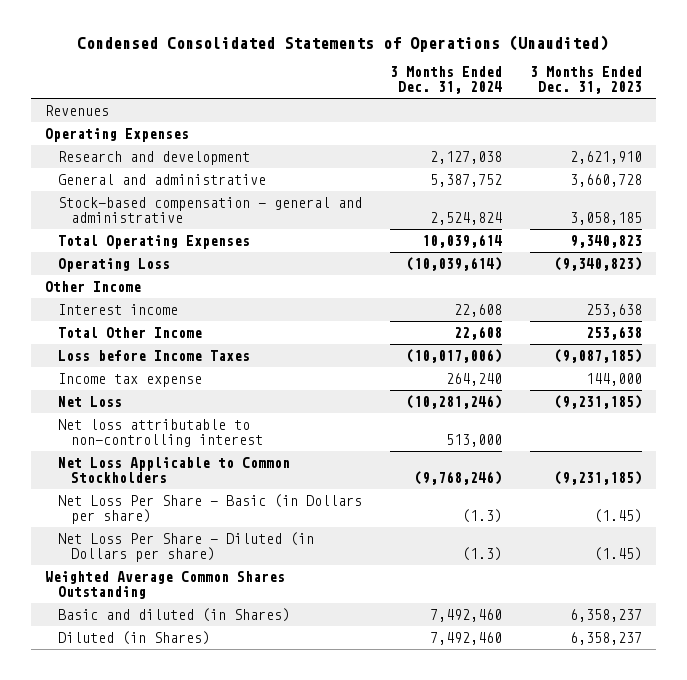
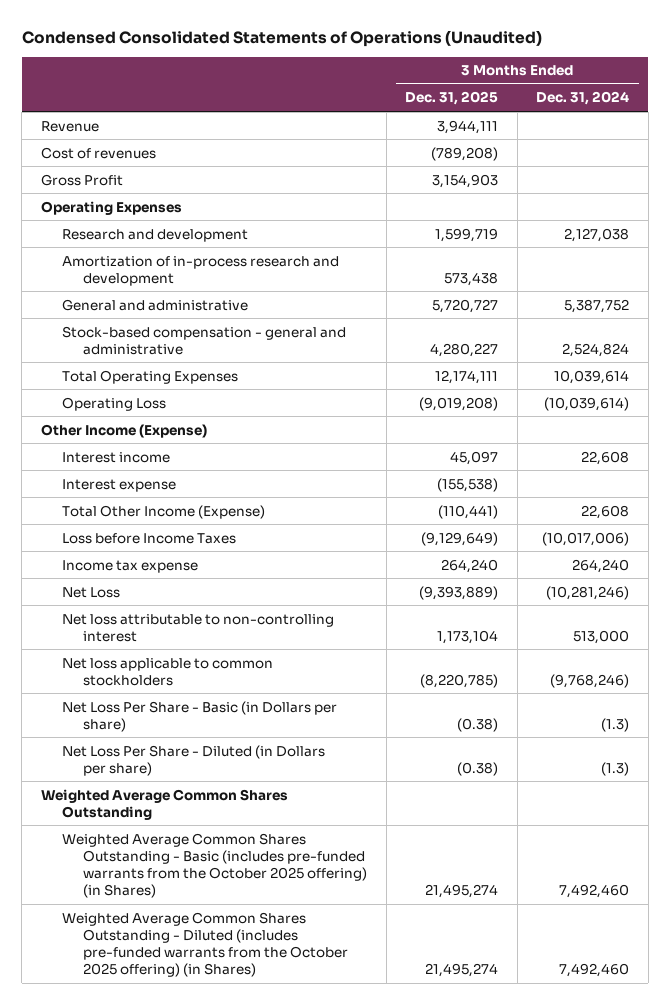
[530,66,643,95] 3 Months Ended Dec. 31, 2023 -> none
none -> [405,91,499,106] Dec. 31, 2025
[44,104,109,116] Revenues -> [40,120,99,132] Revenue
none -> [40,146,156,159] Cost of revenues
none -> [40,173,123,186] Gross Profit
none -> [62,255,340,286] Amortization of in-process research and development
[44,280,141,292] Other Income -> [40,423,207,438] Other Income (Expense)
none -> [62,478,177,492] Interest expense
[57,326,202,338] Total Other Income -> [62,504,266,519] Total Other Income (Expense)
[57,456,290,483] Net Loss Applicable to Common Stockholders -> [62,657,274,686] Net loss applicable to common stockholders
[57,607,290,622] Basic and diluted (in Shares) -> [62,832,368,898] Weighted Average Common Shares Outstanding - Basic (includes pre-funded warrants from the October 2025 offering) (in Shares)
[57,630,210,645] Diluted (in Shares) -> [62,911,349,977] Weighted Average Common Shares Outstanding - Diluted (includes pre-funded warrants from the October 2025 offering) (in Shares)

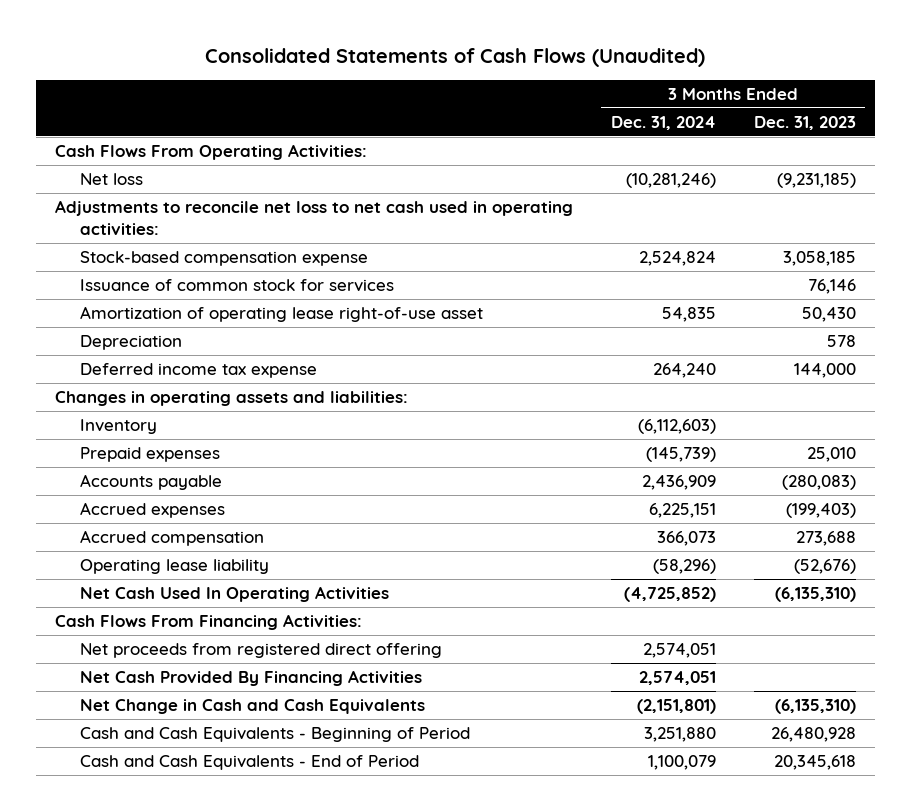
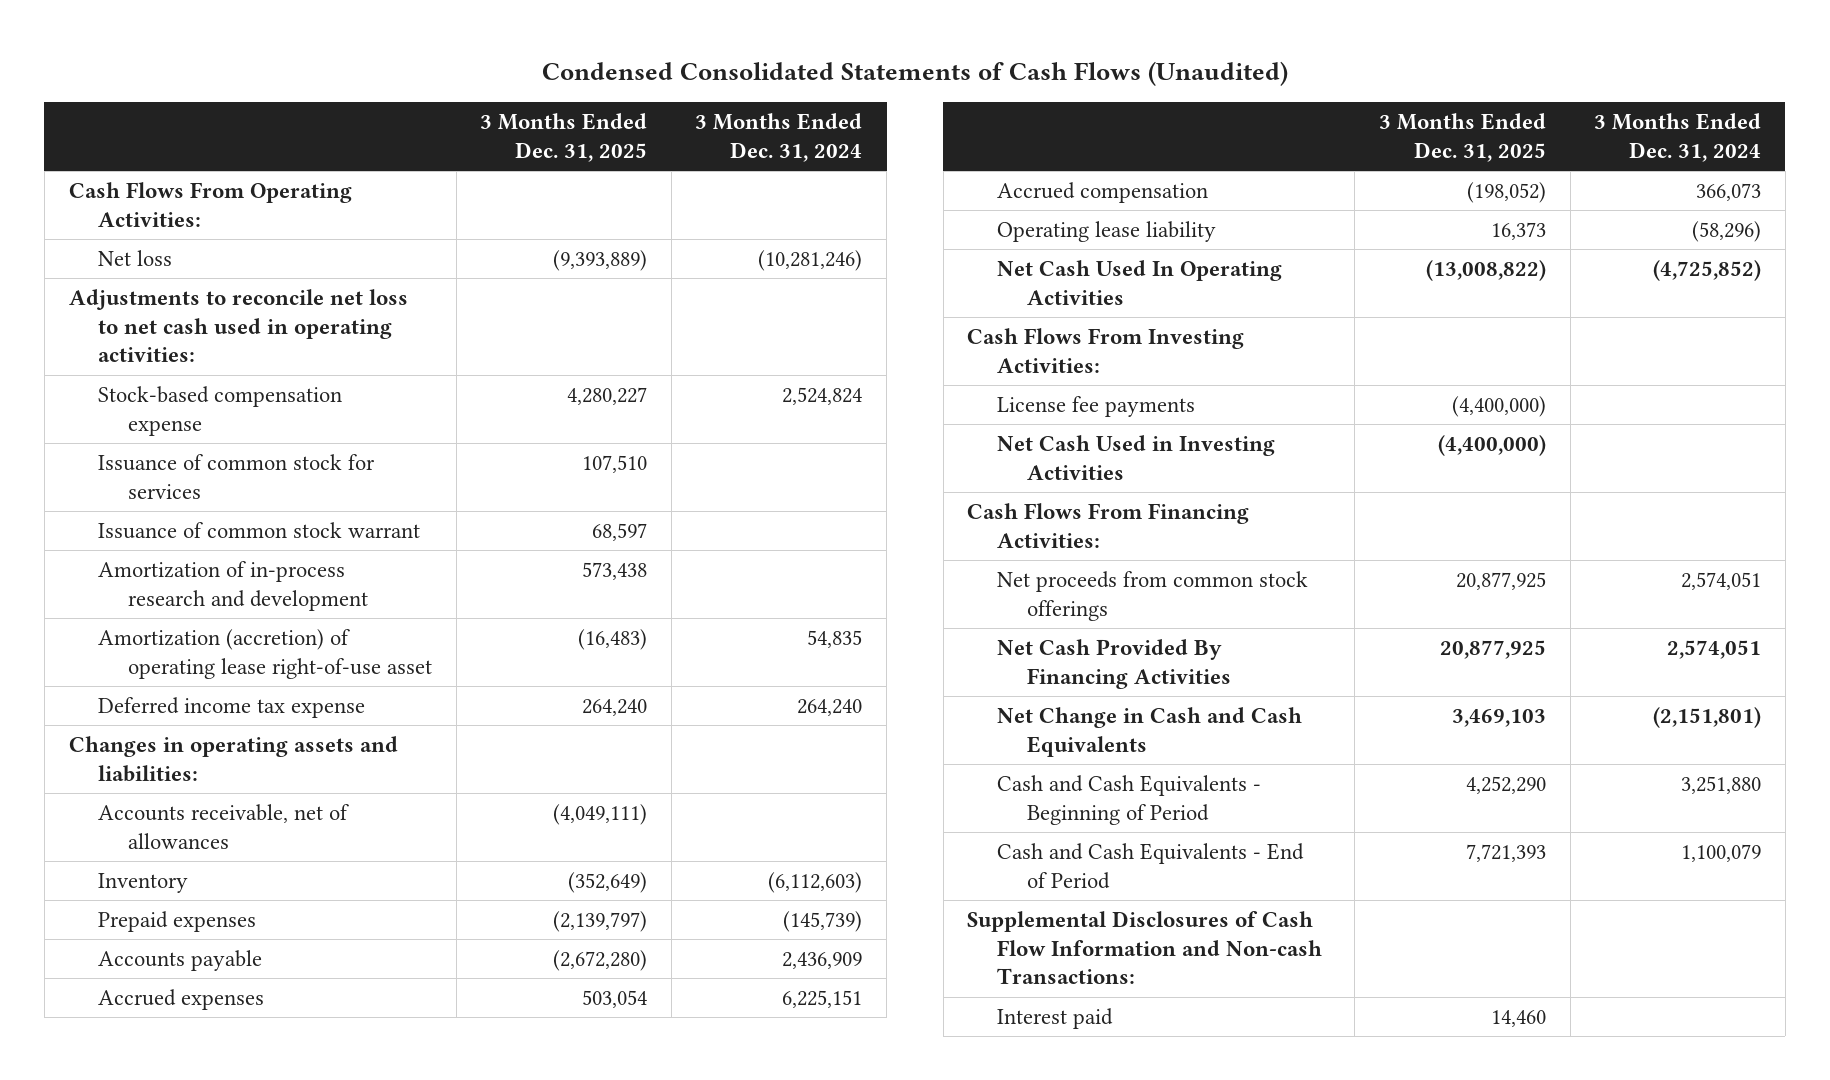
[205,47,706,67] Consolidated Statements of Cash Flows (Unaudited) -> [541,60,1288,86] Condensed Consolidated Statements of Cash Flows (Unaudited)
[753,115,856,130] Dec. 31, 2023 -> none
none -> [480,113,648,162] 3 Months Ended Dec. 31, 2025
[79,335,182,351] Depreciation -> none
none -> [98,522,421,540] Issuance of common stock warrant
none -> [98,561,369,611] Amortization of in-process research and development
[79,306,483,323] Amortization of operating lease right-of-use asset -> [98,629,433,679] Amortization (accretion) of operating lease right-of-use asset
none -> [98,804,350,849] Accounts receivable, net of allowances
none -> [967,328,1245,373] Cash Flows From Investing Activities:
none -> [996,396,1195,418] License fee payments
none -> [996,435,1275,480] Net Cash Used in Investing Activities
[79,643,442,659] Net proceeds from registered direct offering -> [996,571,1308,621] Net proceeds from common stock offerings
none -> [967,911,1322,985] Supplemental Disclosures of Cash Flow Information and Non-cash Transactions:
none -> [996,1008,1113,1030] Interest paid

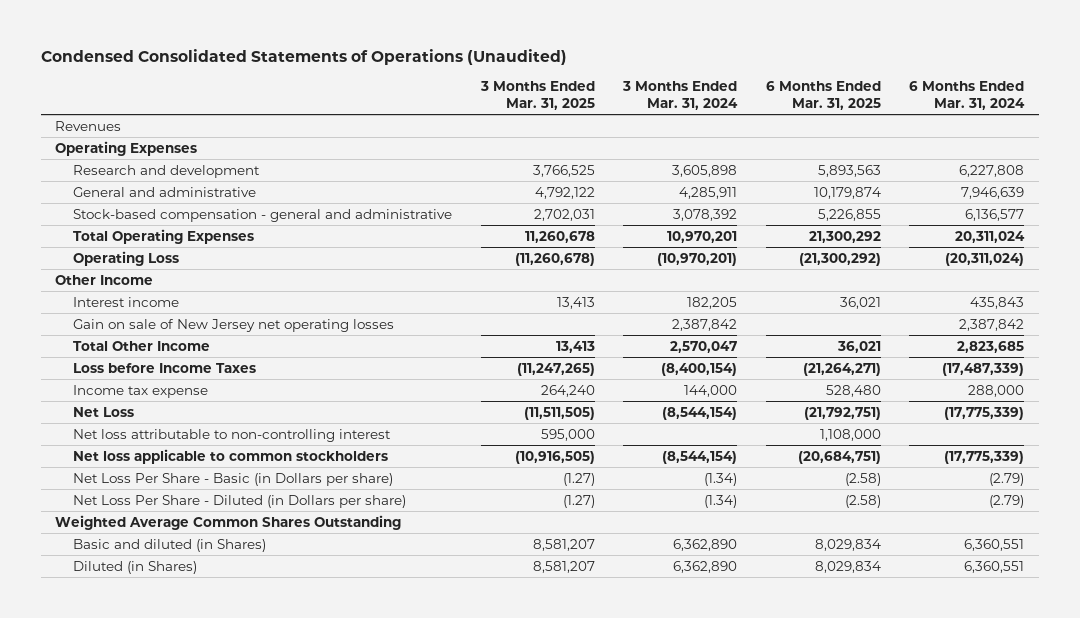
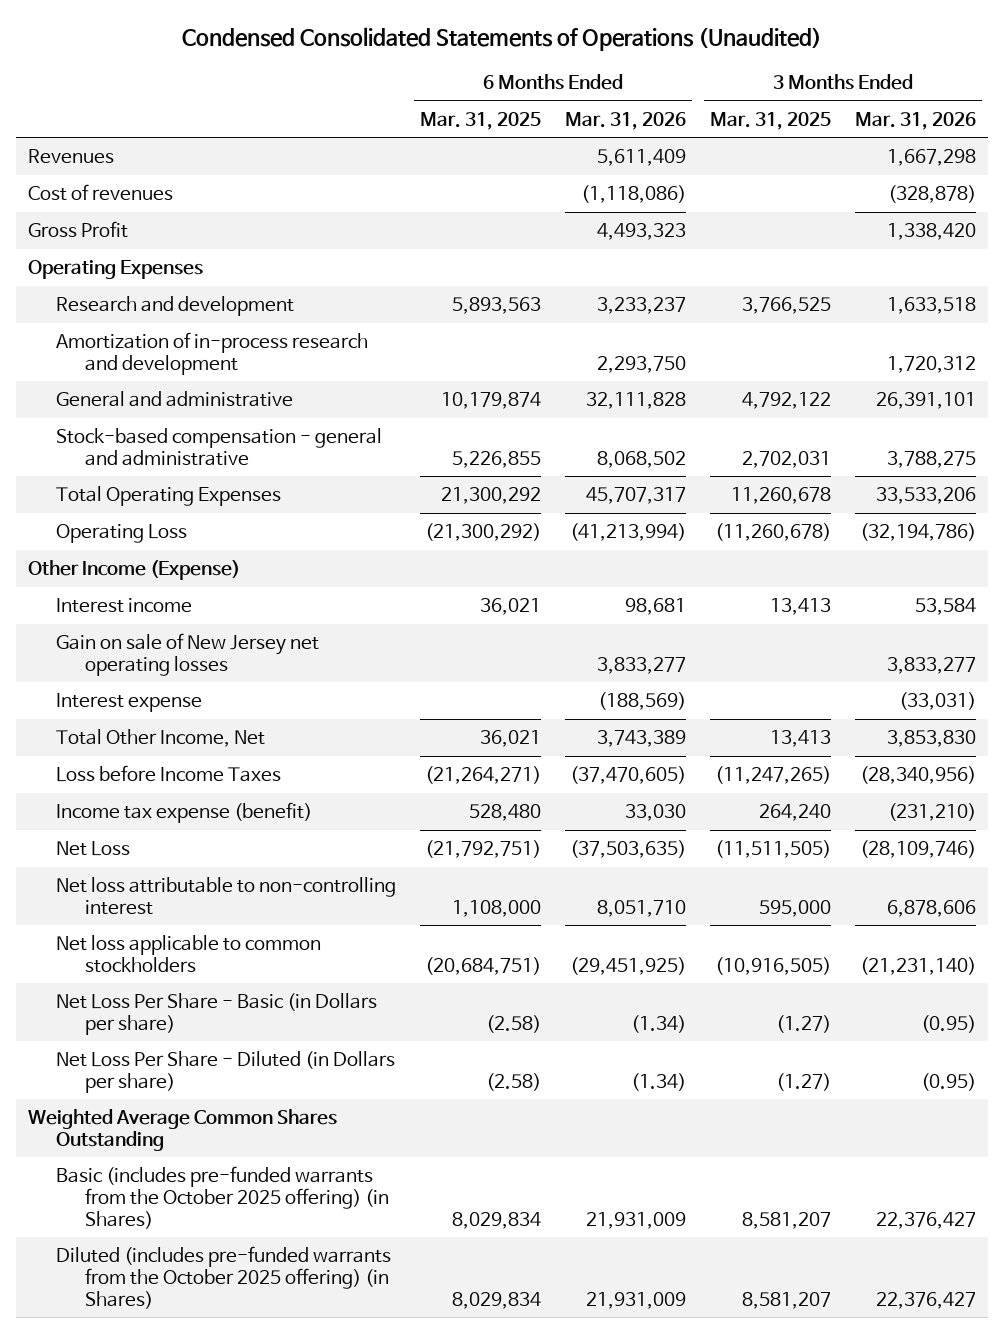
[622,81,739,110] 3 Months Ended Mar. 31, 2024 -> none
[909,81,1026,110] 6 Months Ended Mar. 31, 2024 -> none
none -> [565,111,687,130] Mar. 31, 2026
none -> [855,111,977,130] Mar. 31, 2026
none -> [28,184,174,202] Cost of revenues
none -> [28,221,129,239] Gross Profit
none -> [56,332,369,375] Amortization of in-process research and development
[55,274,154,285] Other Income -> [28,560,241,581] Other Income (Expense)
none -> [56,693,203,713] Interest expense
[72,340,210,351] Total Other Income -> [56,729,266,748] Total Other Income, Net
[72,384,208,398] Income tax expense -> [56,802,313,824] Income tax expense (benefit)
[72,538,266,552] Basic and diluted (in Shares) -> [56,1166,389,1229] Basic (includes pre-funded warrants from the October 2025 offering) (in Shares)
[72,560,197,574] Diluted (in Shares) -> [56,1246,392,1309] Diluted (includes pre-funded warrants from the October 2025 offering) (in Shares)

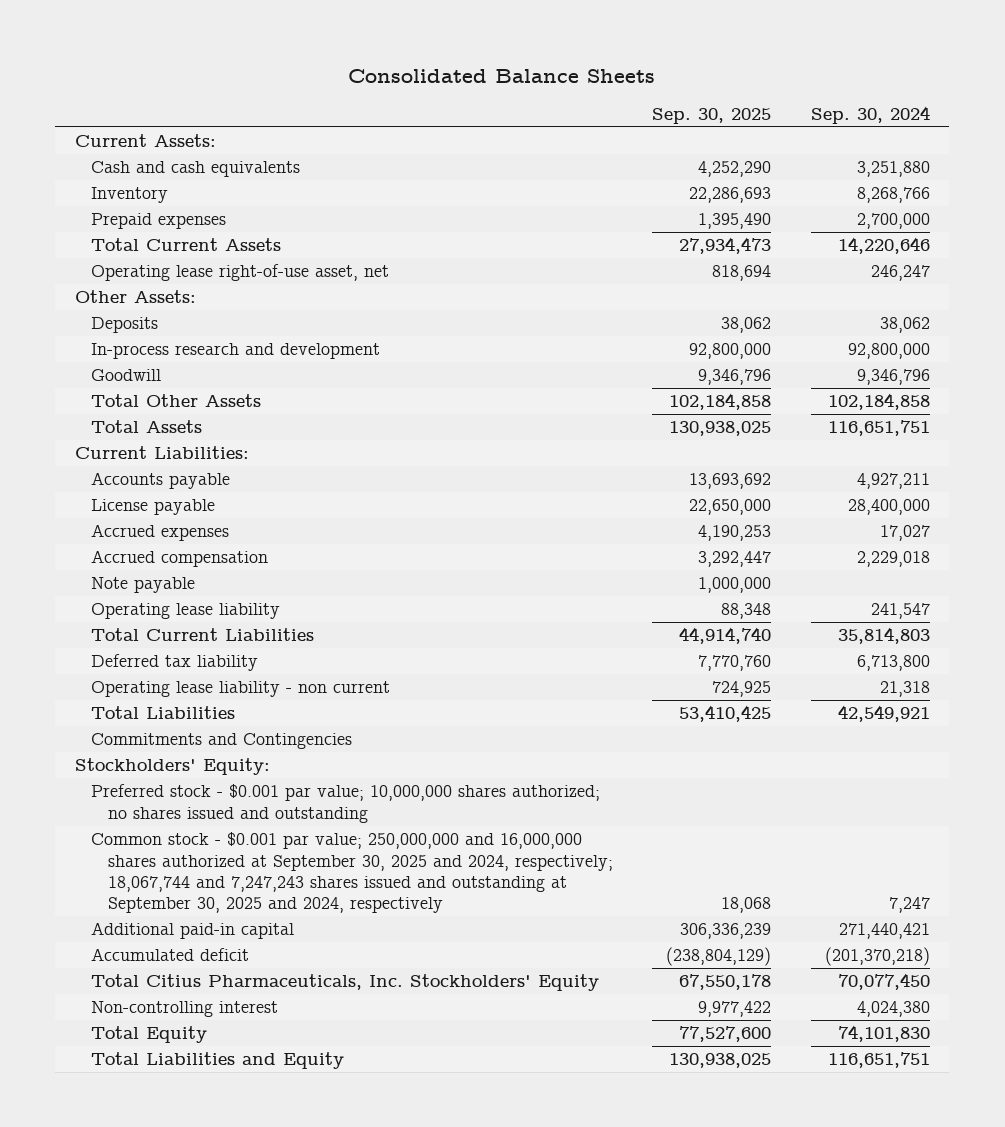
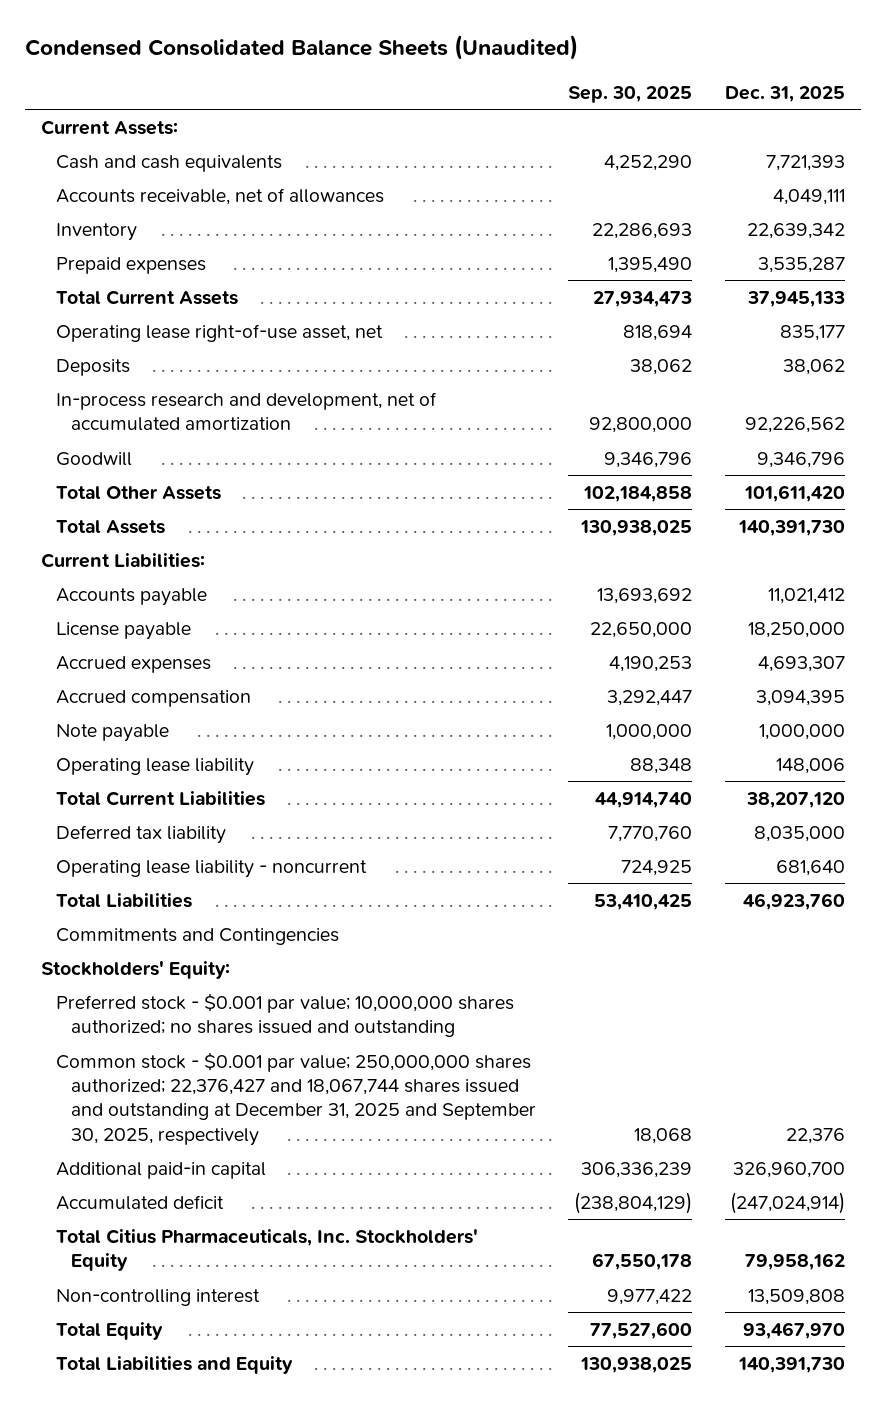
[348,68,656,83] Consolidated Balance Sheets -> [24,35,578,61] Condensed Consolidated Balance Sheets (Unaudited)
[810,105,930,124] Sep. 30, 2024 -> none
none -> [724,85,845,102] Dec. 31, 2025
none -> [56,187,385,205] Accounts receivable, net of allowances
[74,290,196,304] Other Assets: -> none
[91,343,381,360] In-process research and development -> [56,391,438,432] In-process research and development, net of accumulated amortization
[91,681,391,698] Operating lease liability - non current -> [56,859,368,878] Operating lease liability - noncurrent
[91,832,613,914] Common stock - $0.001 par value; 250,000,000 and 16,000,000 shares authorized at September 30, 2025 and 2024, respectively; 18,067,744 and 7,247,243 shares issued and outstanding at September 30, 2025 and 2024, respectively -> [56,1051,537,1146] Common stock - $0.001 par value; 250,000,000 shares authorized; 22,376,427 and 18,067,744 shares issued and outstanding at December 31, 2025 and September 30, 2025, respectively

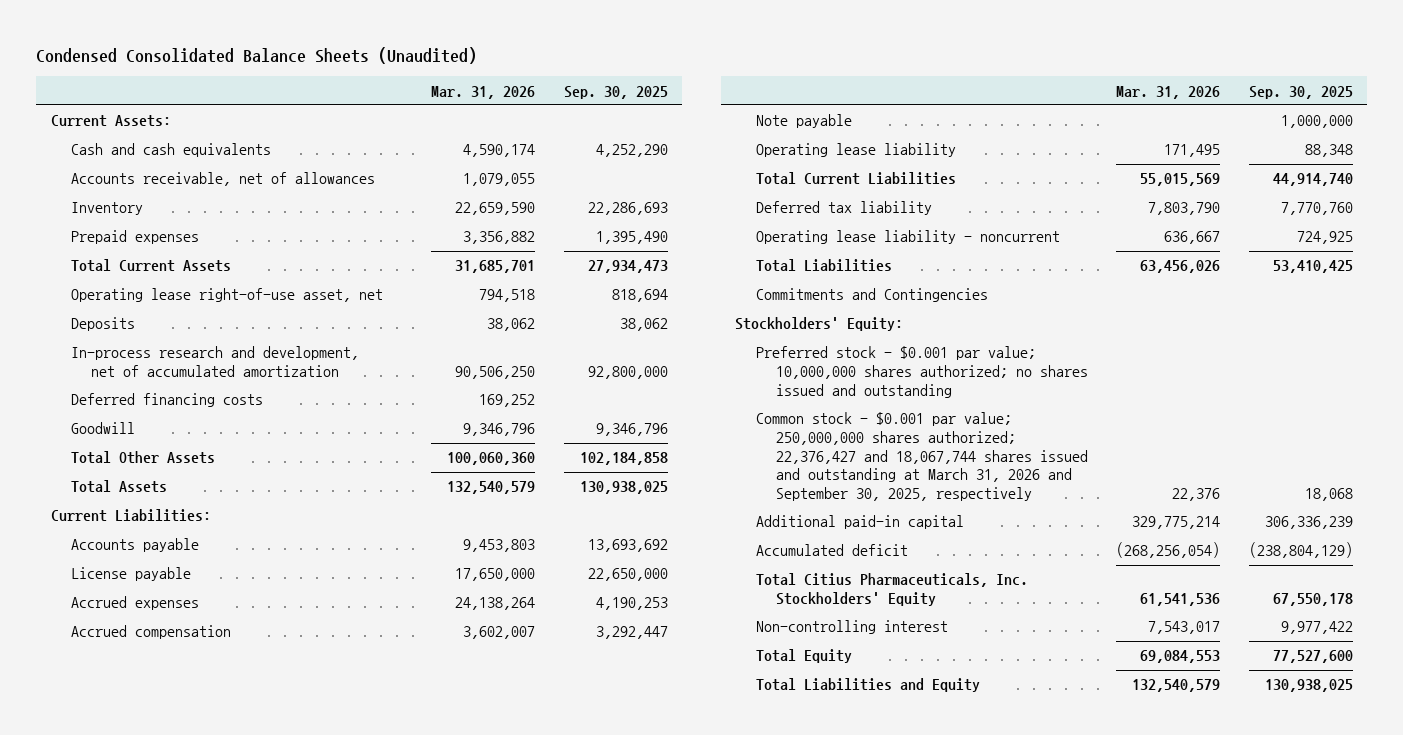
[724,85,845,102] Dec. 31, 2025 -> none
none -> [431,85,536,99] Mar. 31, 2026
none -> [70,393,263,408] Deferred financing costs
[56,1051,537,1146] Common stock - $0.001 par value; 250,000,000 shares authorized; 22,376,427 and 18,067,744 shares issued and outstanding at December 31, 2025 and September 30, 2025, respectively -> [755,412,1088,501] Common stock - $0.001 par value; 250,000,000 shares authorized; 22,376,427 and 18,067,744 shares issued and outstanding at March 31, 2026 and September 30, 2025, respectively

